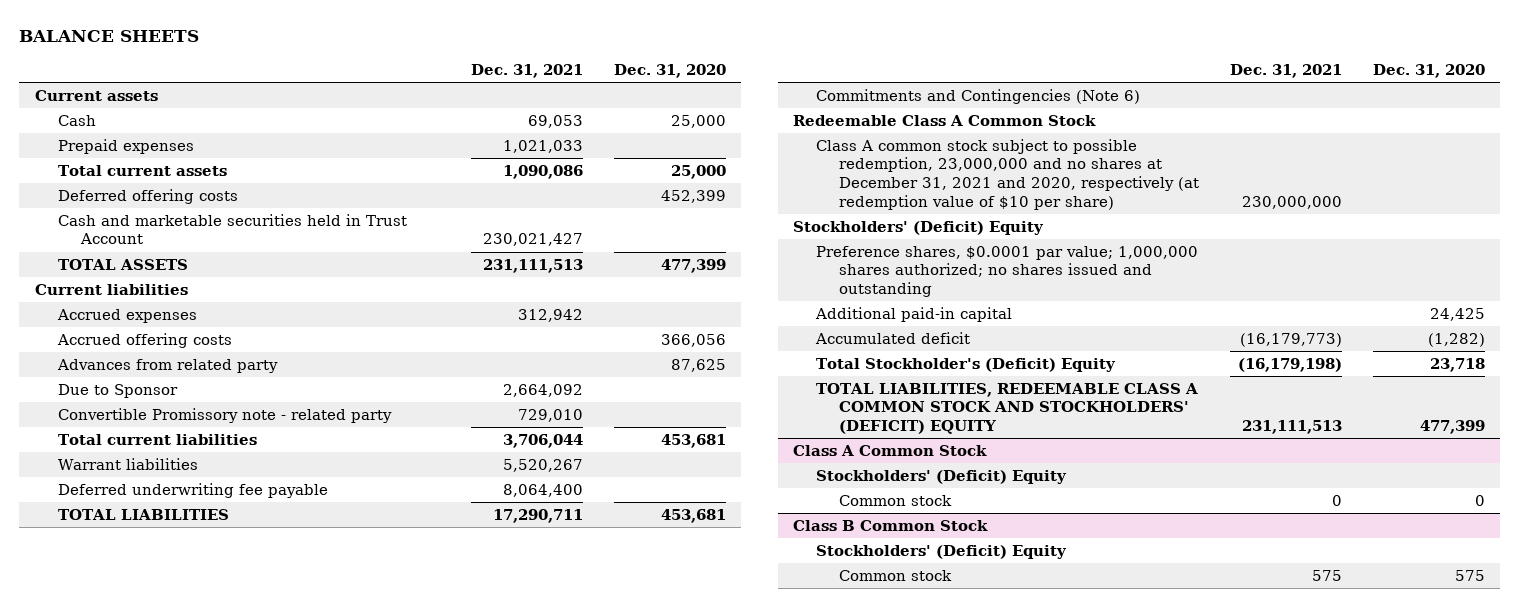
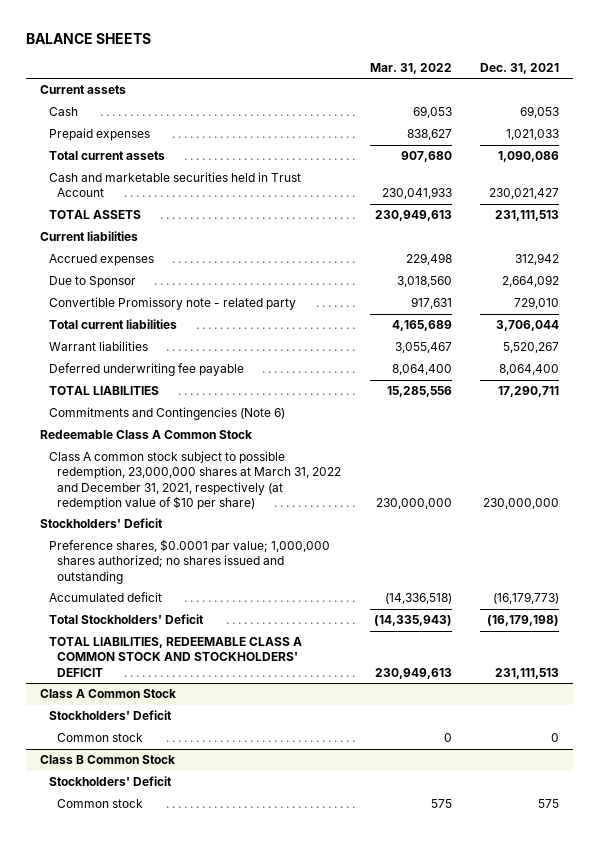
[613,64,726,79] Dec. 31, 2020 -> none
none -> [369,62,452,74] Mar. 31, 2022
[57,188,238,204] Deferred offering costs -> none
[56,332,232,348] Accrued offering costs -> none
[56,358,278,373] Advances from related party -> none
[816,138,1200,210] Class A common stock subject to possible redemption, 23,000,000 and no shares at December 31, 2021 and 2020, respectively (at redemption value of $10 per share) -> [48,451,342,510] Class A common stock subject to possible redemption, 23,000,000 shares at March 31, 2022 and December 31, 2021, respectively (at redemption value of $10 per share)
[793,220,1045,235] Stockholders' (Deficit) Equity -> [39,518,163,529] Stockholders' Deficit
[815,306,1013,322] Additional paid-in capital -> none
[816,357,1117,372] Total Stockholder's (Deficit) Equity -> [48,614,204,625] Total Stockholders' Deficit
[816,382,1199,435] TOTAL LIABILITIES, REDEEMABLE CLASS A COMMON STOCK AND STOCKHOLDERS' (DEFICIT) EQUITY -> [48,637,302,677] TOTAL LIABILITIES, REDEEMABLE CLASS A COMMON STOCK AND STOCKHOLDERS' DEFICIT
[816,469,1068,484] Stockholders' (Deficit) Equity -> [48,710,172,721] Stockholders' Deficit
[816,544,1068,559] Stockholders' (Deficit) Equity -> [48,776,172,787] Stockholders' Deficit

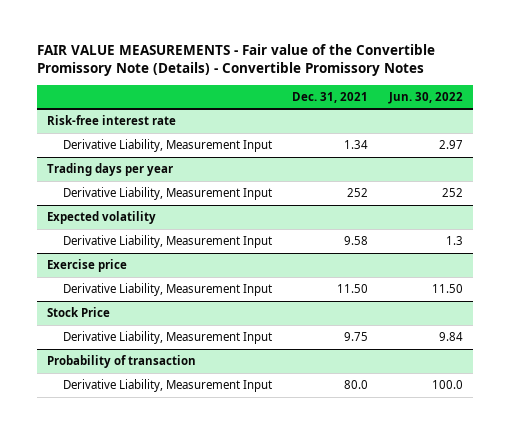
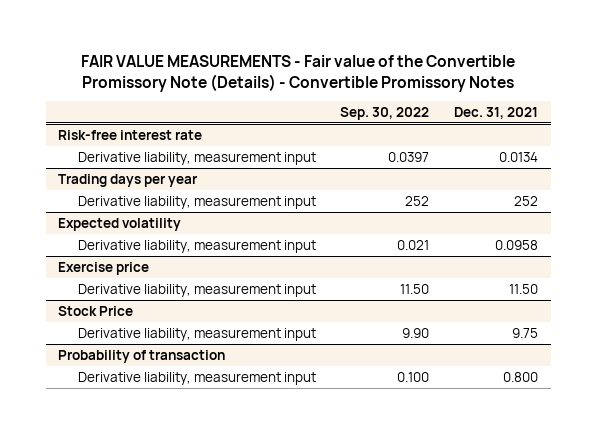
[387,91,463,104] Jun. 30, 2022 -> none
none -> [340,106,430,120] Sep. 30, 2022
[63,139,273,153] Derivative Liability, Measurement Input -> [77,151,316,165] Derivative liability, measurement input
[344,140,369,150] 1.34 -> [499,151,539,162] 0.0134
[63,187,273,201] Derivative Liability, Measurement Input -> [77,195,316,209] Derivative liability, measurement input
[63,235,273,249] Derivative Liability, Measurement Input -> [77,239,316,253] Derivative liability, measurement input
[344,236,369,246] 9.58 -> [495,239,539,250] 0.0958
[63,283,273,297] Derivative Liability, Measurement Input -> [77,283,316,297] Derivative liability, measurement input
[63,331,273,345] Derivative Liability, Measurement Input -> [77,327,316,341] Derivative liability, measurement input
[63,379,273,393] Derivative Liability, Measurement Input -> [77,371,316,385] Derivative liability, measurement input
[344,380,369,390] 80.0 -> [503,371,539,382] 0.800

